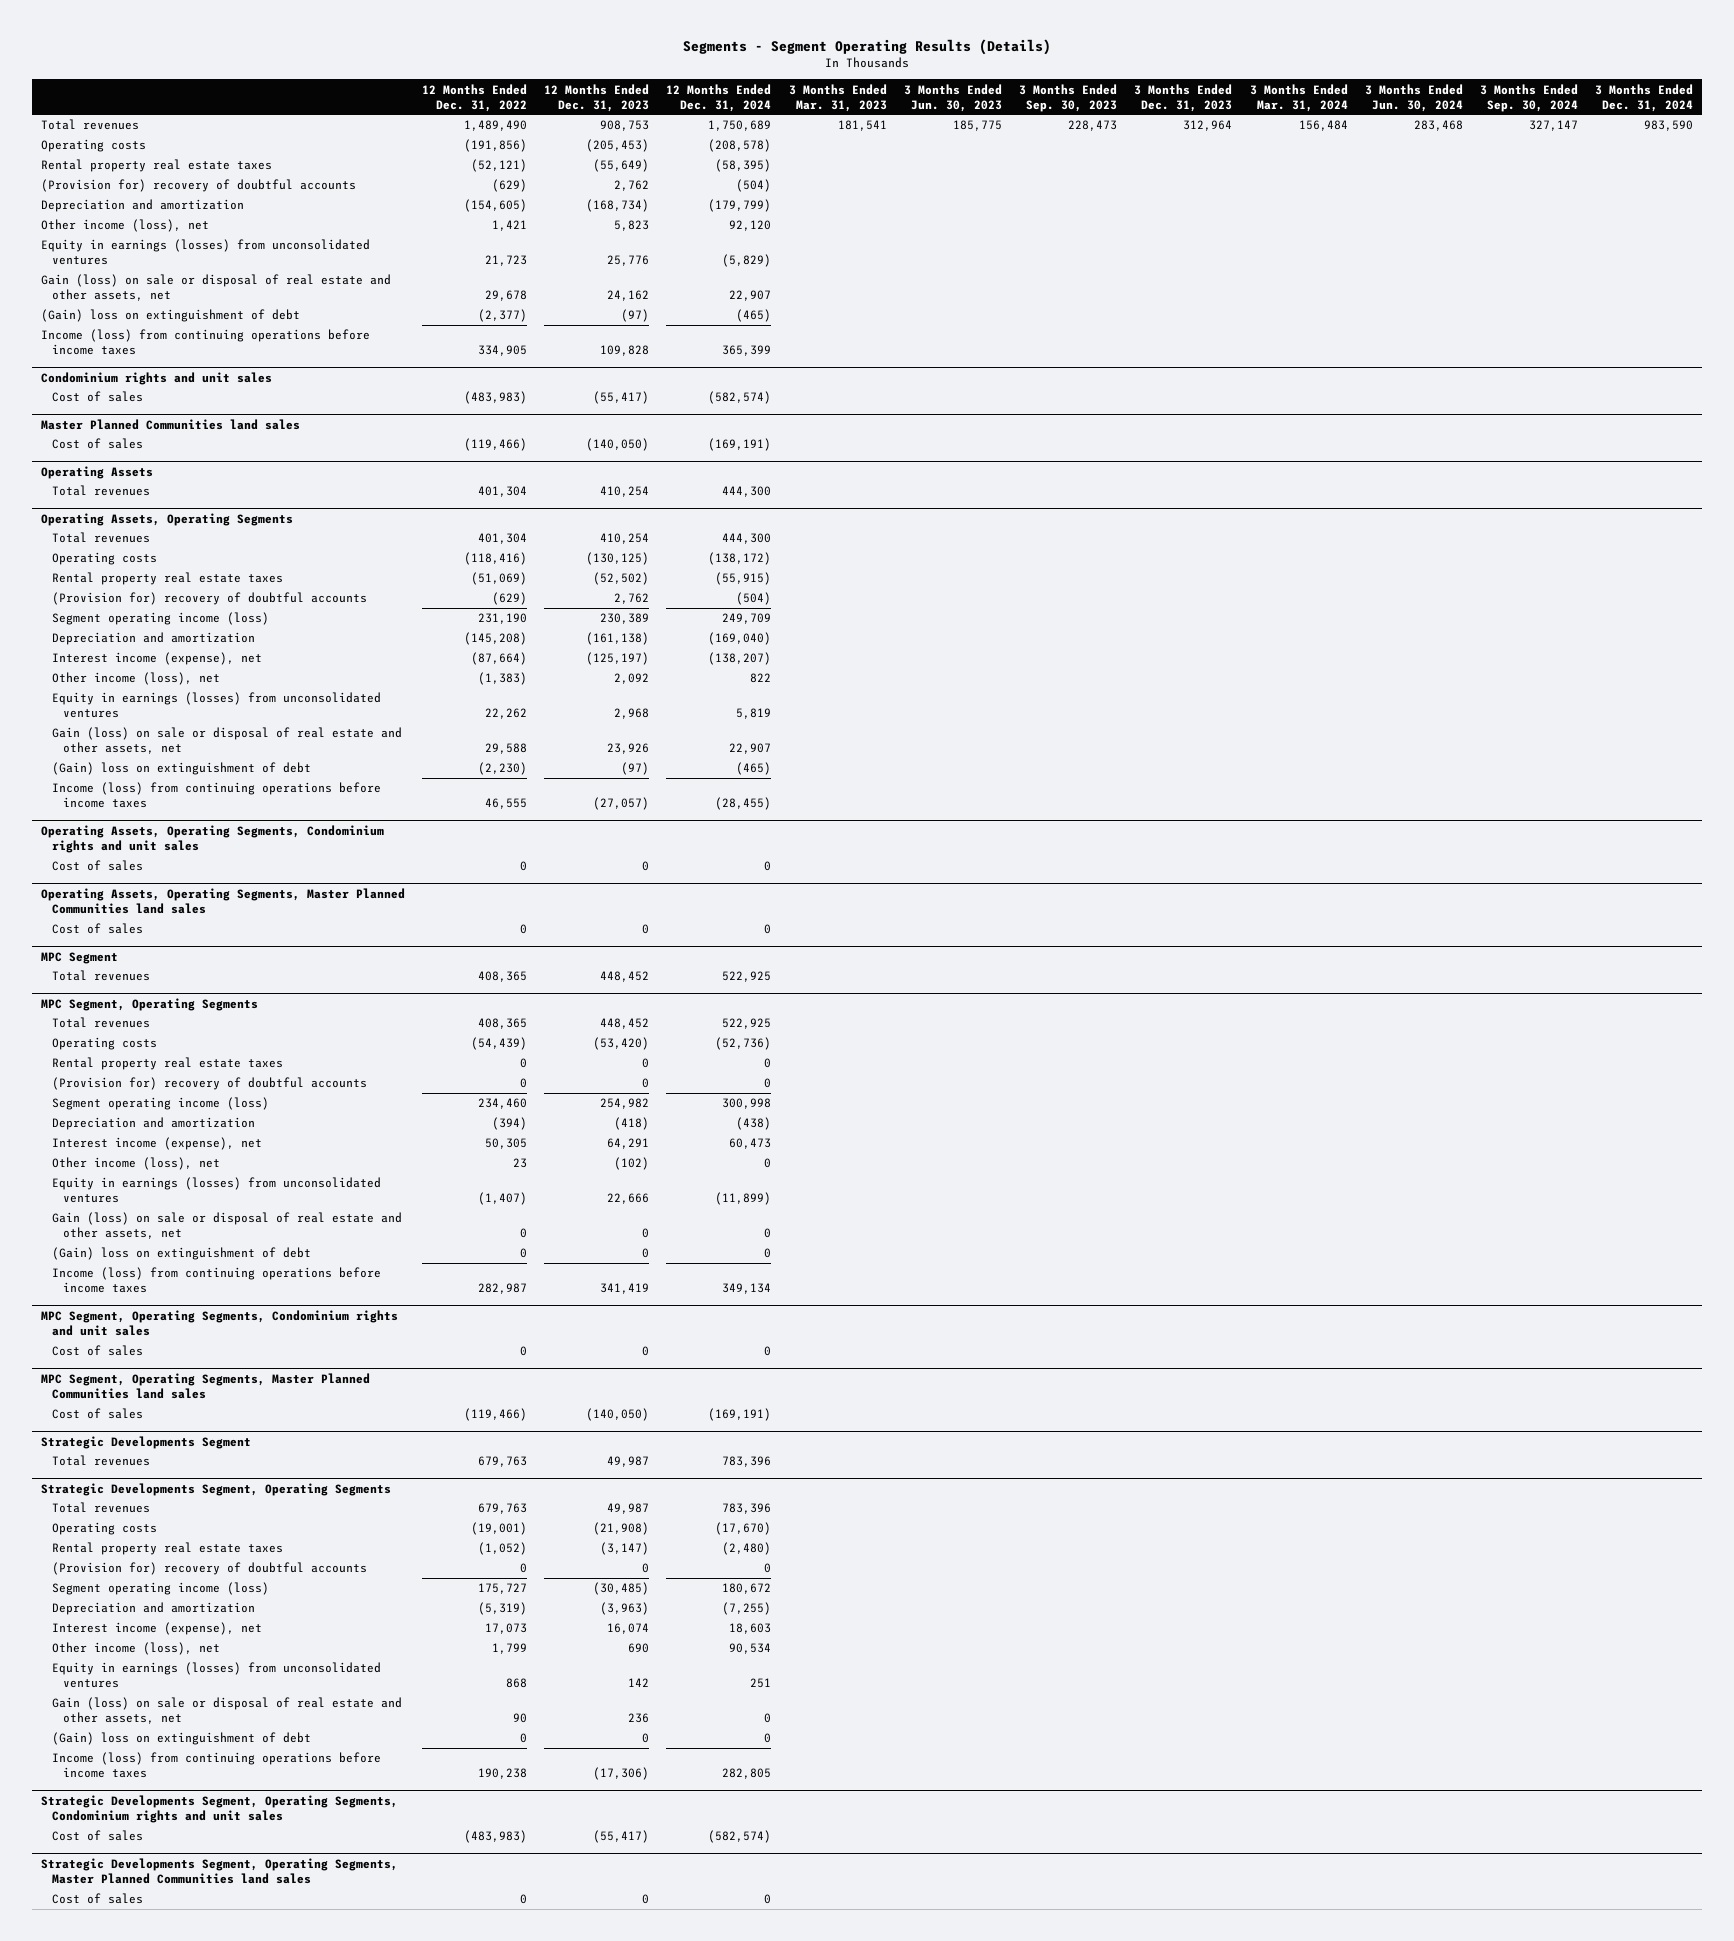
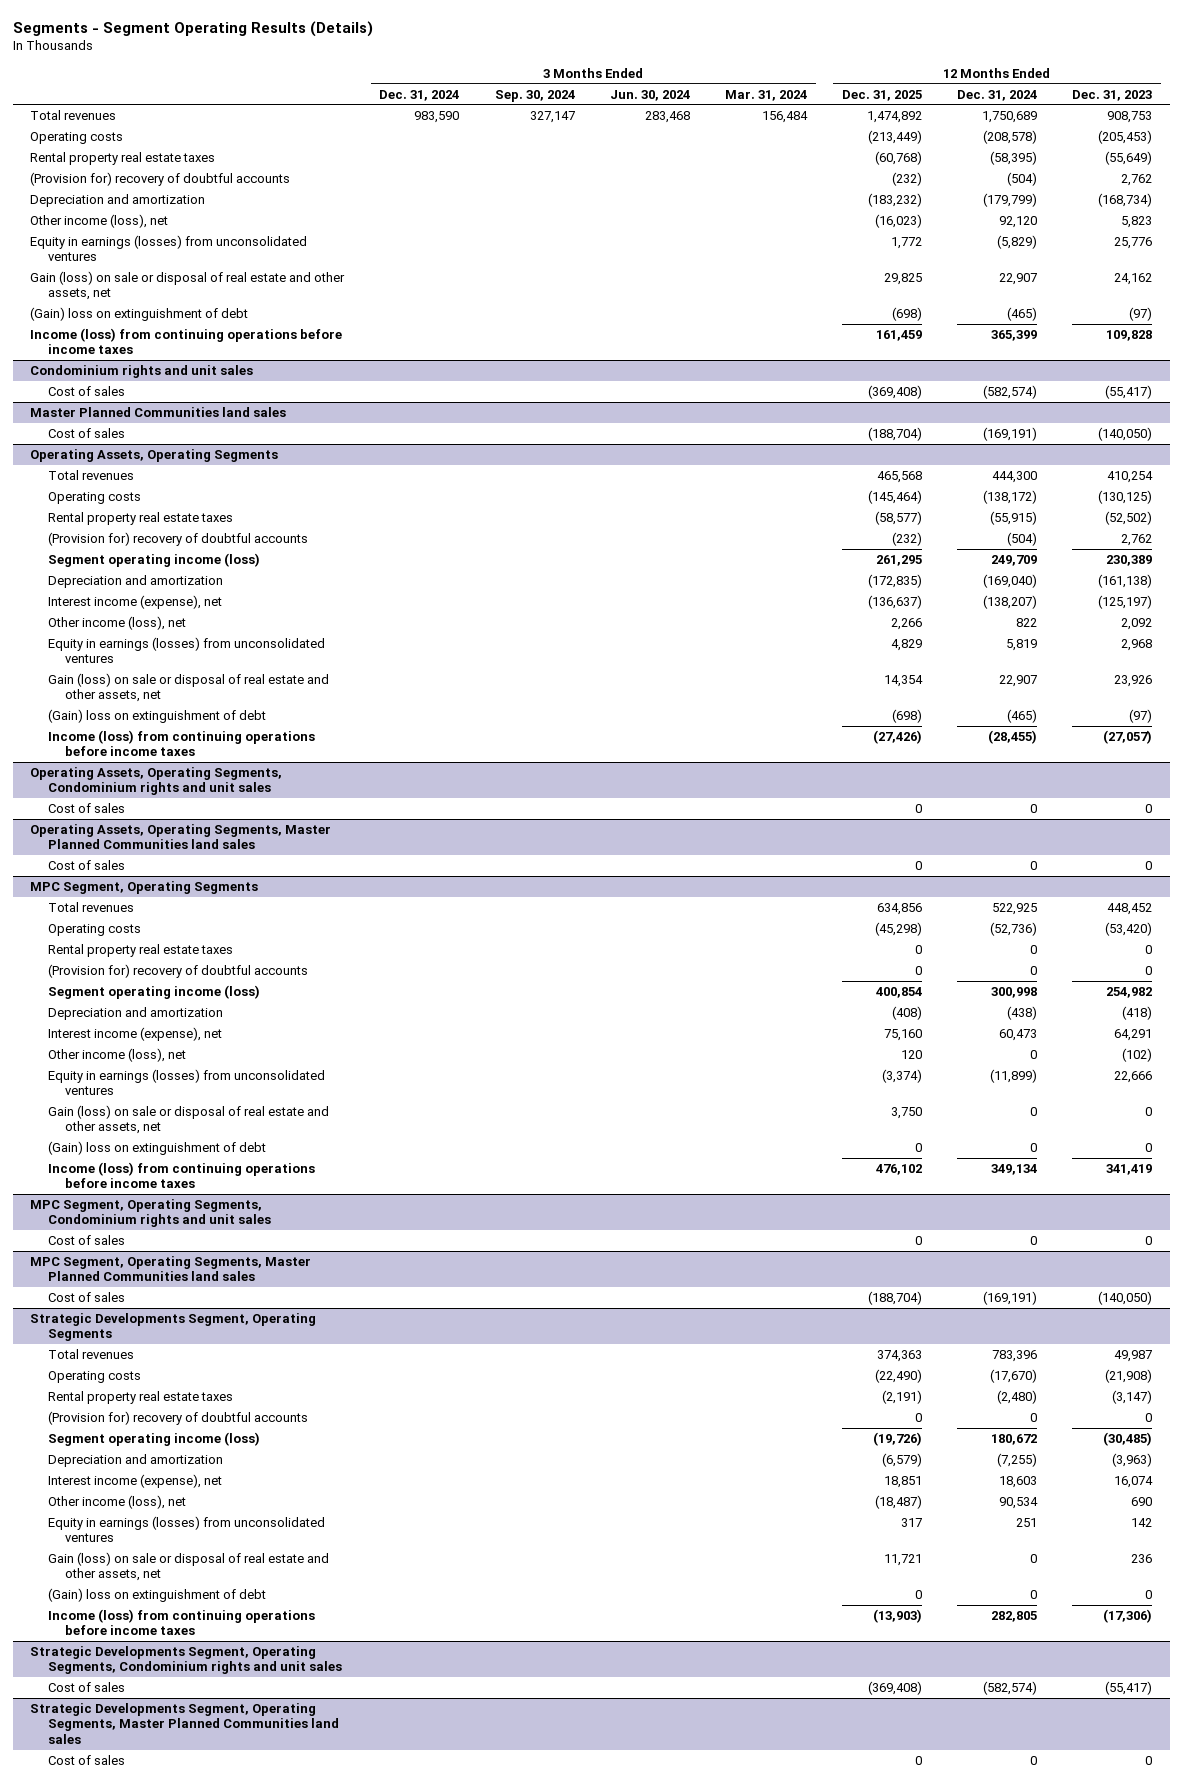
[421,83,527,112] 12 Months Ended Dec. 31, 2022 -> none
[788,83,887,112] 3 Months Ended Mar. 31, 2023 -> none
[903,83,1002,112] 3 Months Ended Jun. 30, 2023 -> none
[1019,83,1118,112] 3 Months Ended Sep. 30, 2023 -> none
[1134,83,1233,112] 3 Months Ended Dec. 31, 2023 -> none
none -> [841,89,922,101] Dec. 31, 2025
[40,465,153,479] Operating Assets -> none
[51,485,150,497] Total revenues -> none
[40,951,118,964] MPC Segment -> none
[51,970,150,982] Total revenues -> none
[40,1435,251,1449] Strategic Developments Segment -> none
[51,1455,150,1467] Total revenues -> none

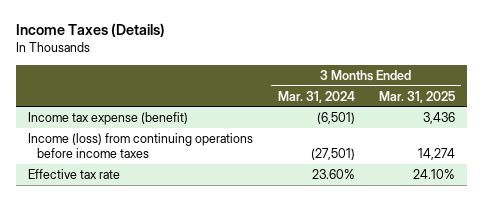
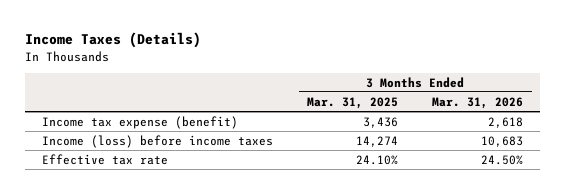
[277,90,355,103] Mar. 31, 2024 -> none
none -> [432,96,524,109] Mar. 31, 2026
[28,132,254,159] Income (loss) from continuing operations before income taxes -> [42,134,274,148] Income (loss) before income taxes

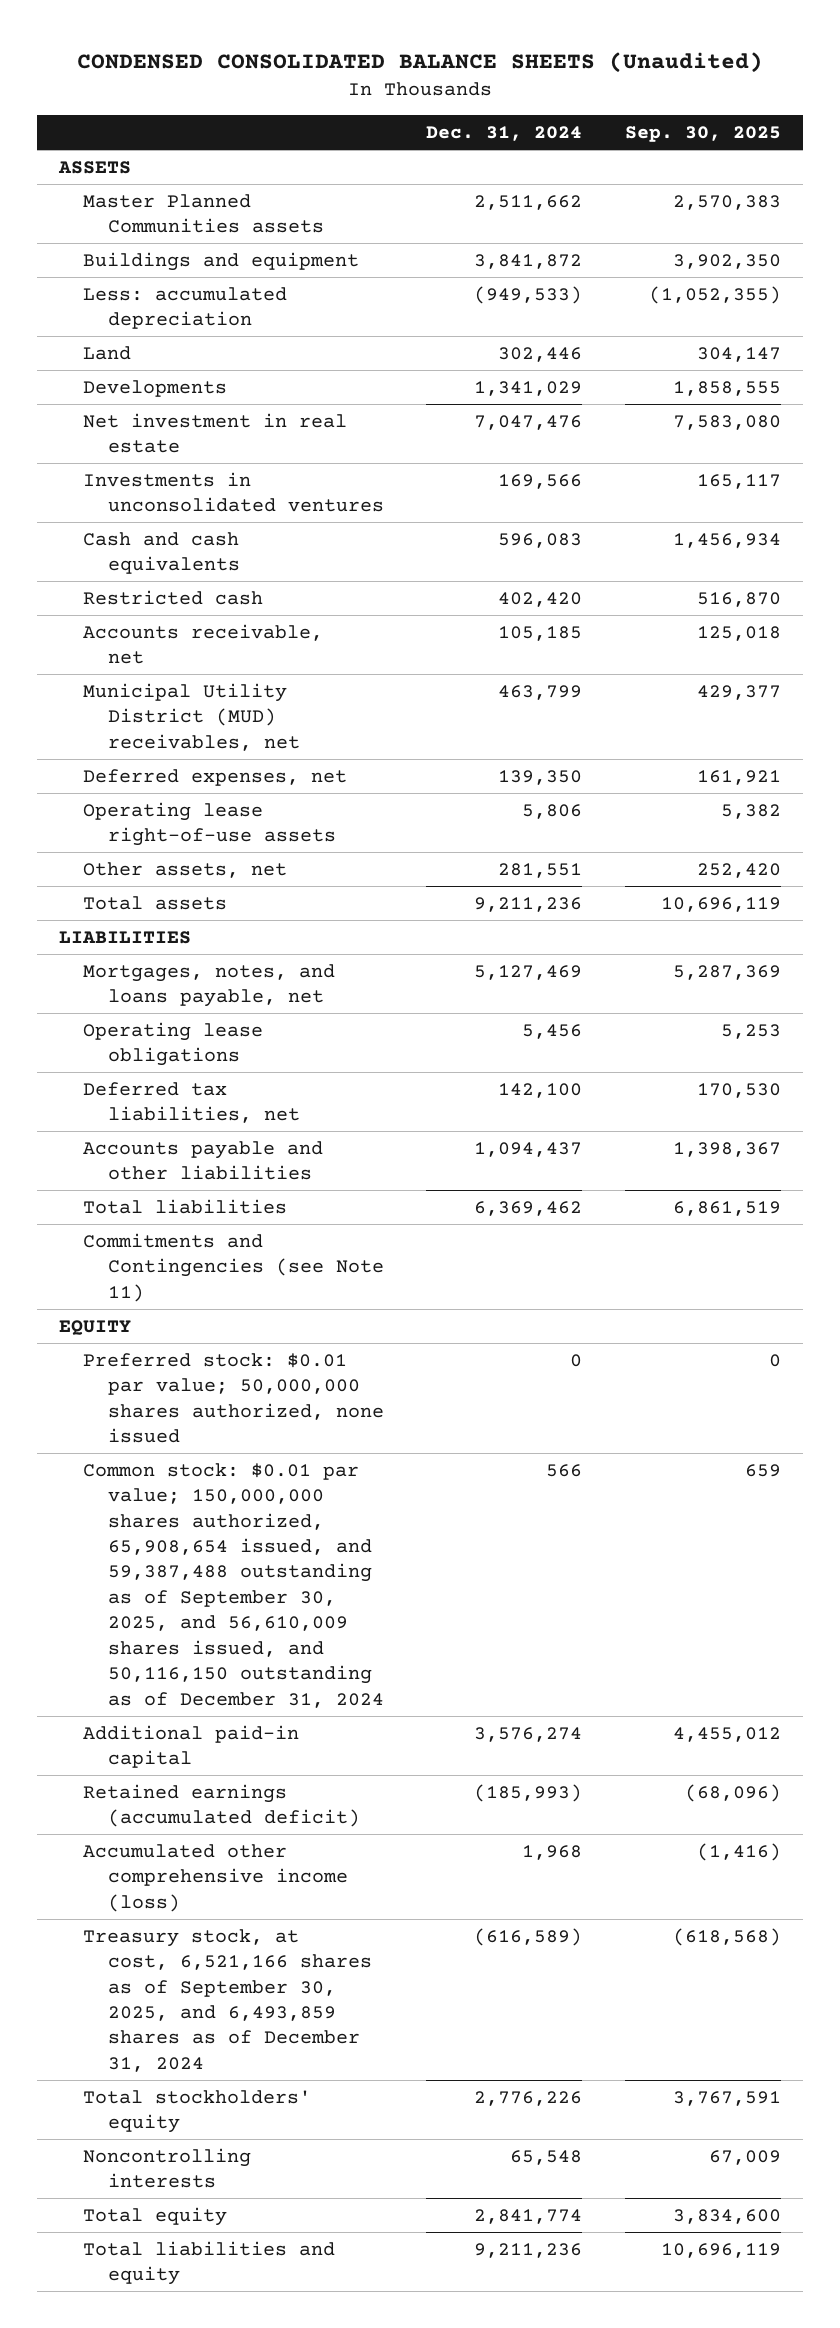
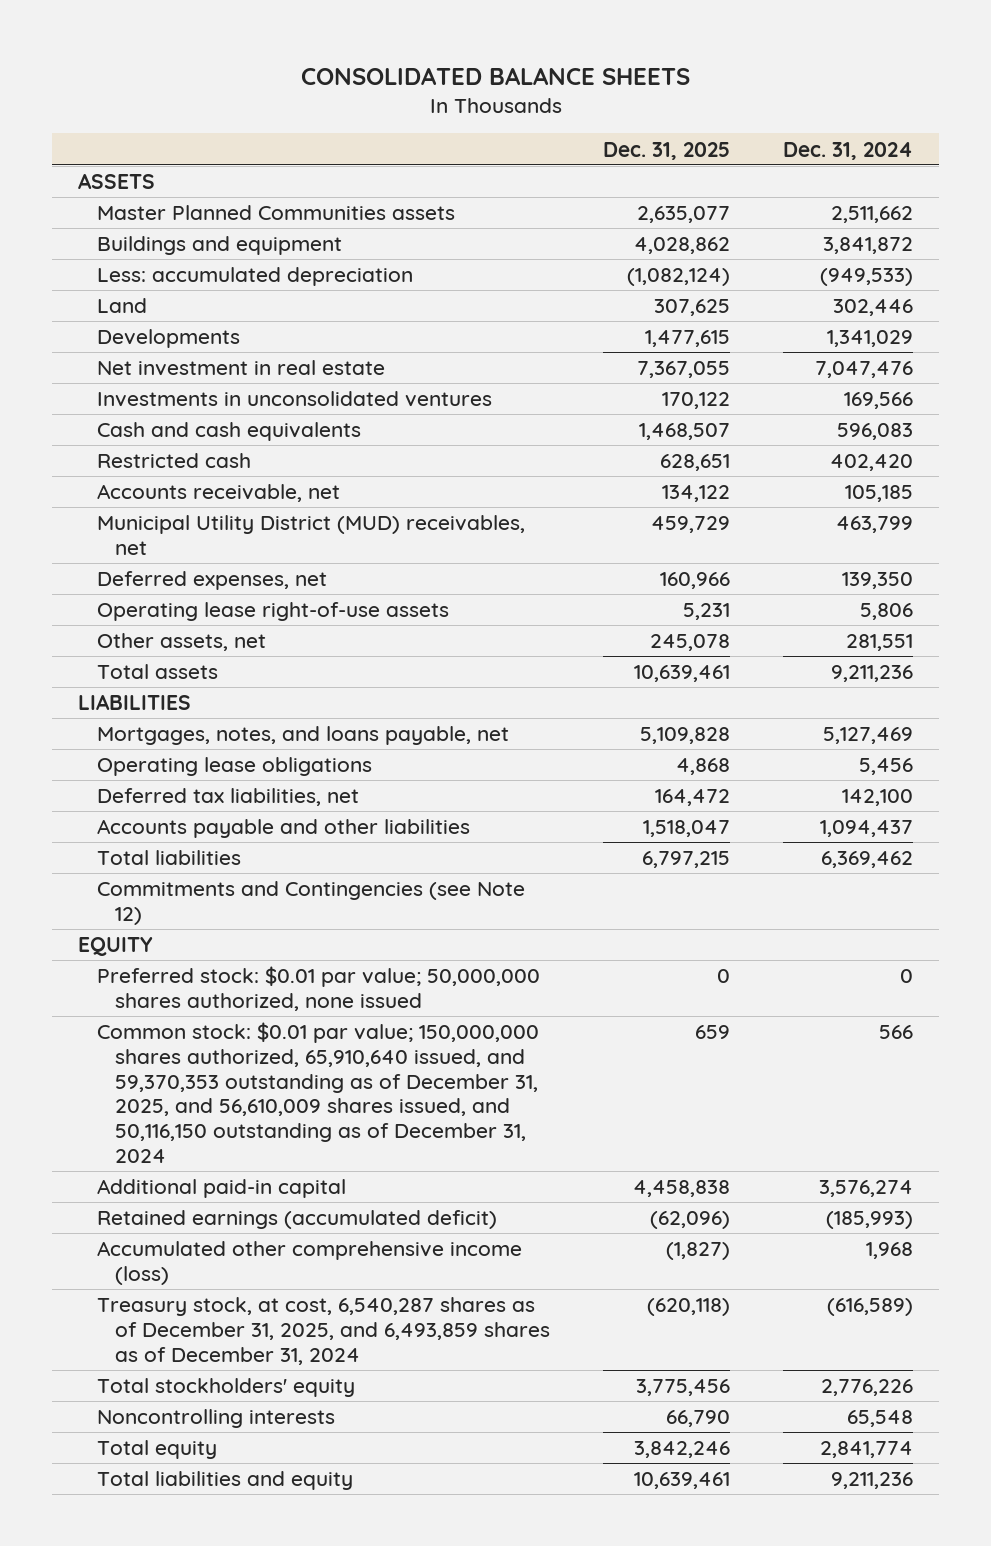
[77,52,764,74] CONDENSED CONSOLIDATED BALANCE SHEETS (Unaudited) -> [300,66,690,85] CONSOLIDATED BALANCE SHEETS
[625,126,782,143] Sep. 30, 2025 -> none
none -> [602,141,730,160] Dec. 31, 2025
[83,1232,384,1302] Commitments and Contingencies (see Note 11) -> [96,881,525,925] Commitments and Contingencies (see Note 12)
[83,1462,384,1708] Common stock: $0.01 par value; 150,000,000 shares authorized, 65,908,654 issued, and 59,387,488 outstanding as of September 30, 2025, and 56,610,009 shares issued, and 50,116,150 outstanding as of December 31, 2024 -> [96,1022,539,1164] Common stock: $0.01 par value; 150,000,000 shares authorized, 65,910,640 issued, and 59,370,353 outstanding as of December 31, 2025, and 56,610,009 shares issued, and 50,116,150 outstanding as of December 31, 2024
[83,1928,372,2072] Treasury stock, at cost, 6,521,166 shares as of September 30, 2025, and 6,493,859 shares as of December 31, 2024 -> [96,1297,551,1365] Treasury stock, at cost, 6,540,287 shares as of December 31, 2025, and 6,493,859 shares as of December 31, 2024

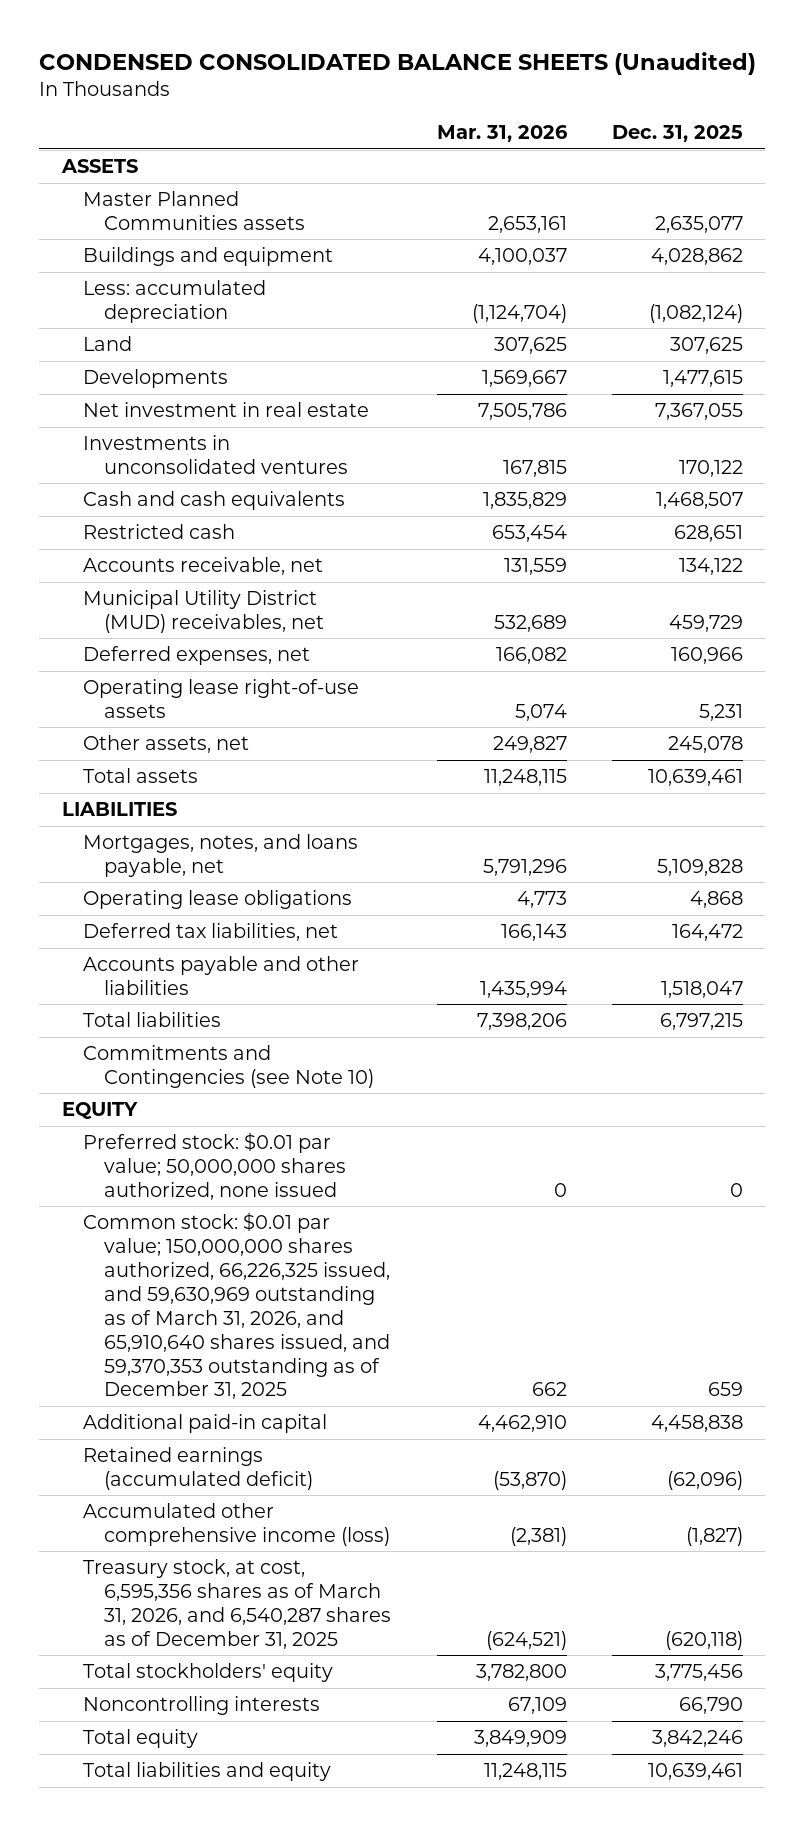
[300,66,690,85] CONSOLIDATED BALANCE SHEETS -> [39,51,757,75] CONDENSED CONSOLIDATED BALANCE SHEETS (Unaudited)
[782,141,913,160] Dec. 31, 2024 -> none
none -> [436,125,568,143] Mar. 31, 2026
[96,881,525,925] Commitments and Contingencies (see Note 12) -> [83,1045,375,1089] Commitments and Contingencies (see Note 10)
[96,1022,539,1164] Common stock: $0.01 par value; 150,000,000 shares authorized, 65,910,640 issued, and 59,370,353 outstanding as of December 31, 2025, and 56,610,009 shares issued, and 50,116,150 outstanding as of December 31, 2024 -> [83,1212,391,1400] Common stock: $0.01 par value; 150,000,000 shares authorized, 66,226,325 issued, and 59,630,969 outstanding as of March 31, 2026, and 65,910,640 shares issued, and 59,370,353 outstanding as of December 31, 2025
[96,1297,551,1365] Treasury stock, at cost, 6,540,287 shares as of December 31, 2025, and 6,493,859 shares as of December 31, 2024 -> [83,1559,392,1649] Treasury stock, at cost, 6,595,356 shares as of March 31, 2026, and 6,540,287 shares as of December 31, 2025

